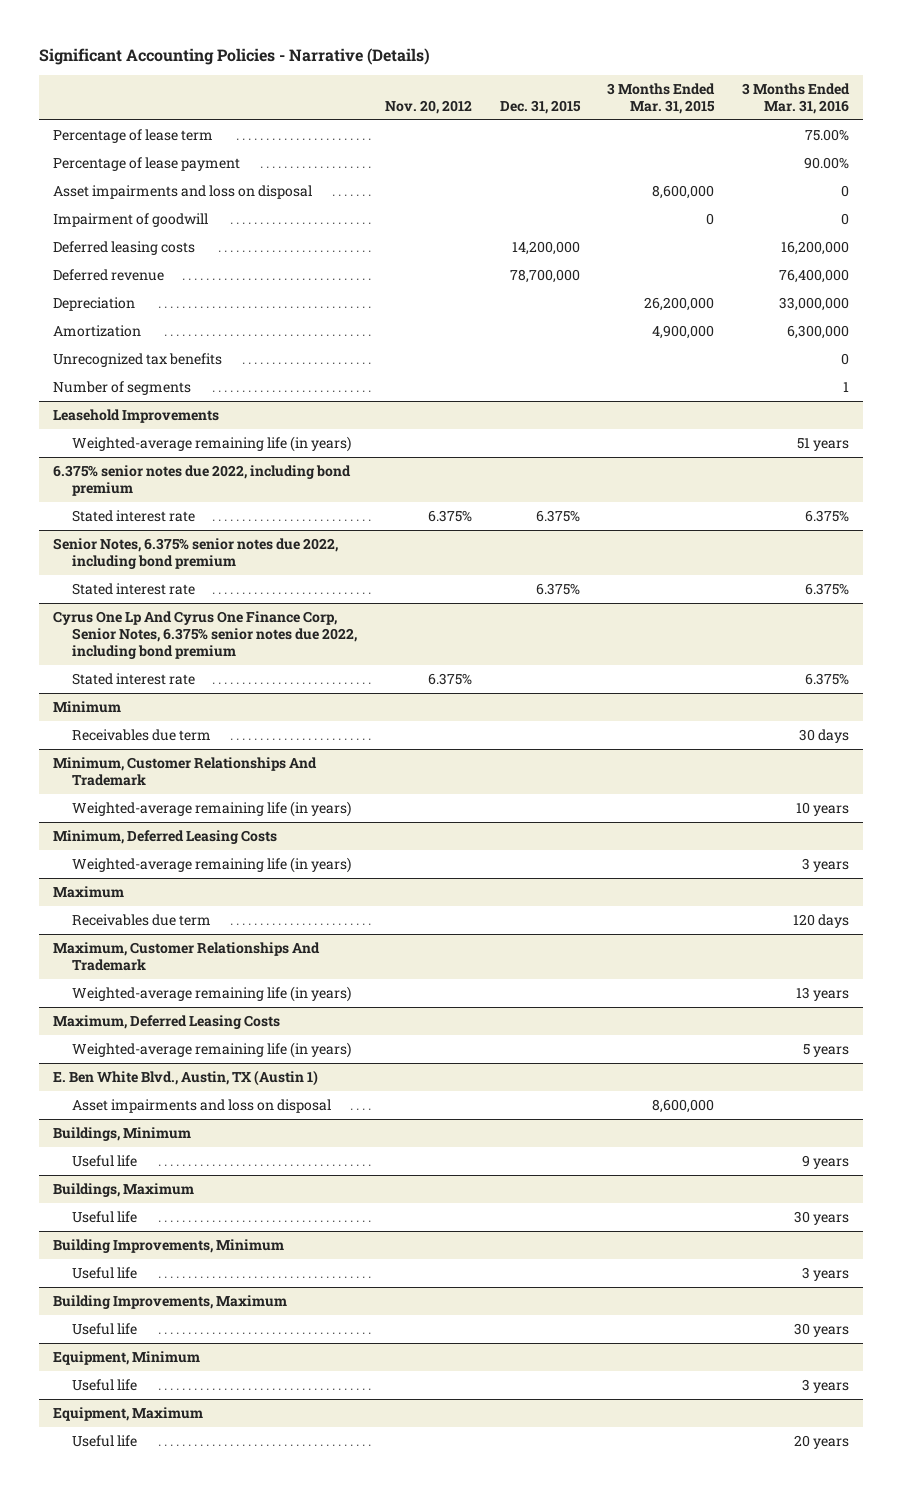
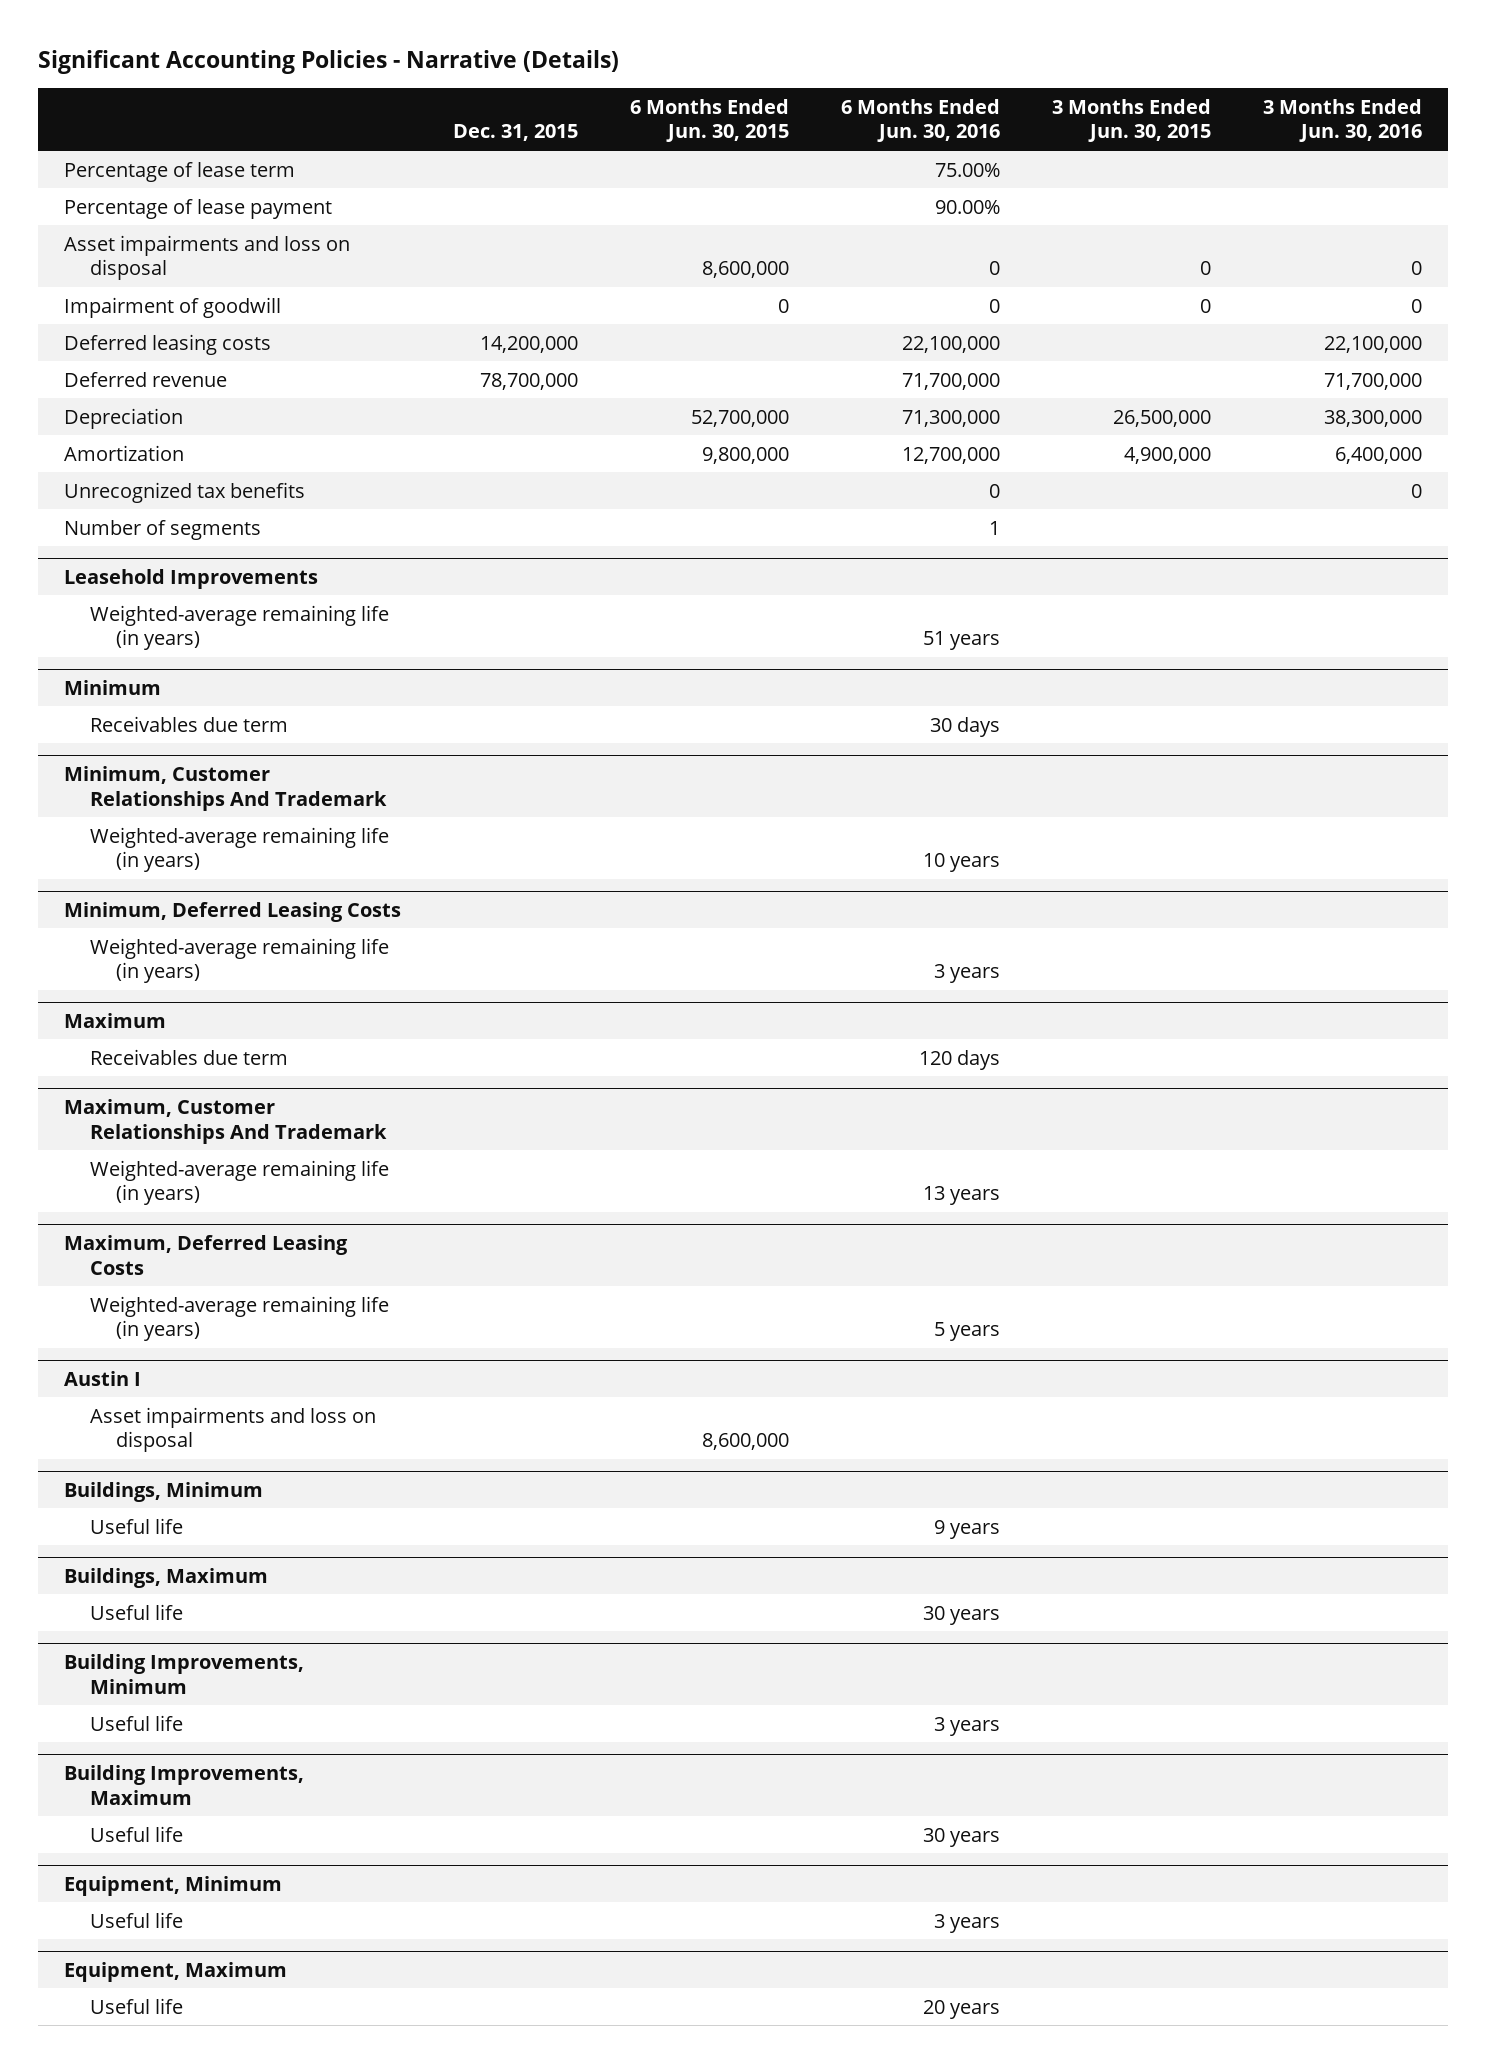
[384,99,472,114] Nov. 20, 2012 -> none
[607,82,716,114] 3 Months Ended Mar. 31, 2015 -> none
[742,82,851,114] 3 Months Ended Mar. 31, 2016 -> none
none -> [629,98,789,143] 6 Months Ended Jun. 30, 2015
none -> [841,98,1001,143] 6 Months Ended Jun. 30, 2016
none -> [1052,98,1212,143] 3 Months Ended Jun. 30, 2015
none -> [1263,98,1423,143] 3 Months Ended Jun. 30, 2016
[53,465,352,497] 6.375% senior notes due 2022, including bond premium -> none
[71,510,195,523] Stated interest rate -> none
[53,538,339,570] Senior Notes, 6.375% senior notes due 2022, including bond premium -> none
[71,583,195,596] Stated interest rate -> none
[53,611,357,660] Cyrus One Lp And Cyrus One Finance Corp, Senior Notes, 6.375% senior notes due 2022, including bond premium -> none
[71,673,195,686] Stated interest rate -> none
[53,1070,319,1087] E. Ben White Blvd., Austin, TX (Austin 1) -> [63,1370,141,1386] Austin I

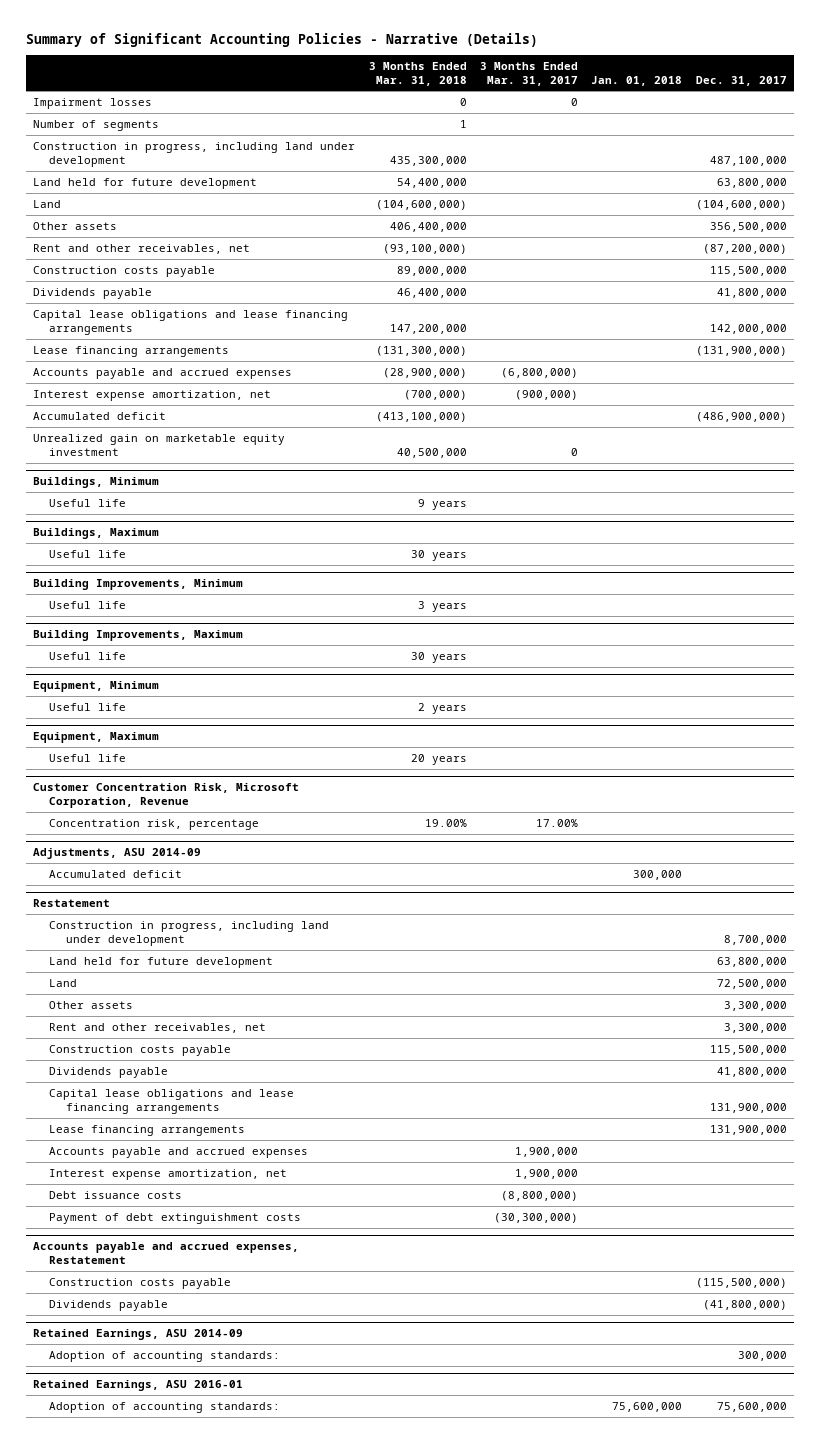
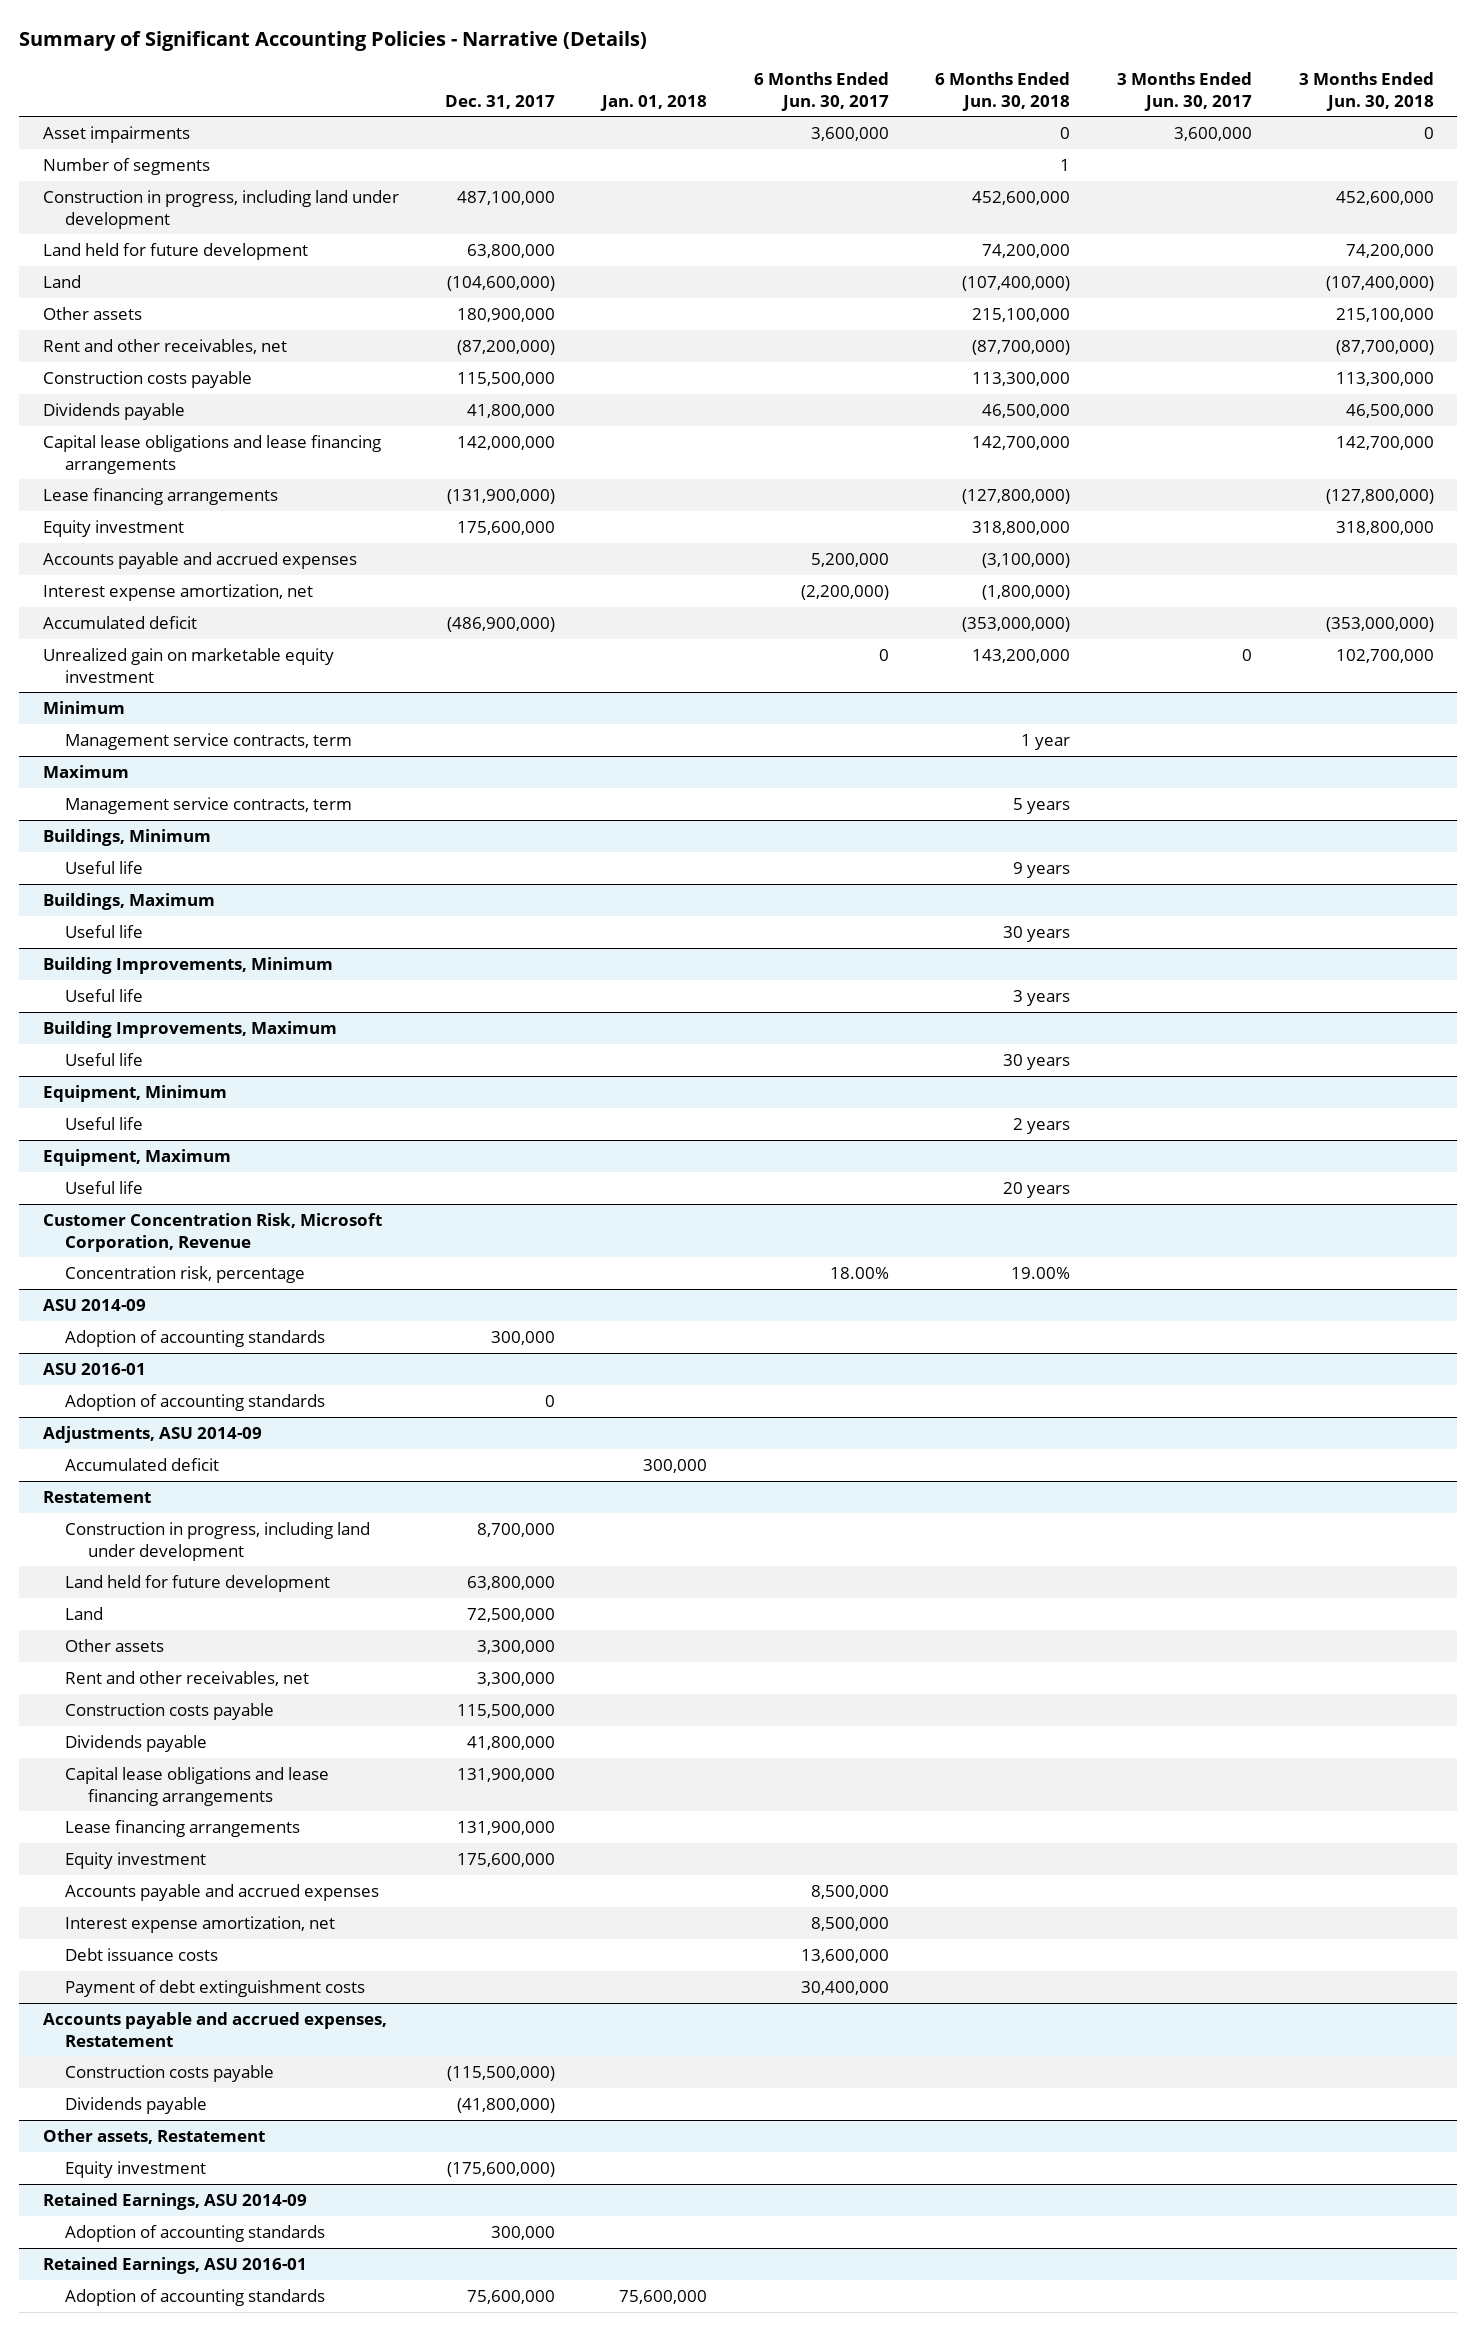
[368,61,467,86] 3 Months Ended Mar. 31, 2018 -> none
[479,61,578,86] 3 Months Ended Mar. 31, 2017 -> none
none -> [753,71,889,111] 6 Months Ended Jun. 30, 2017
none -> [935,71,1071,111] 6 Months Ended Jun. 30, 2018
none -> [1117,71,1253,111] 3 Months Ended Jun. 30, 2017
none -> [1298,71,1434,111] 3 Months Ended Jun. 30, 2018
[33,97,153,109] Impairment losses -> [42,126,190,144] Asset impairments
[709,221,787,232] 356,500,000 -> [457,308,556,323] 180,900,000
none -> [42,520,184,538] Equity investment
none -> [42,701,125,715] Minimum
none -> [65,733,353,751] Management service contracts, term
none -> [42,765,129,779] Maximum
none -> [65,797,353,815] Management service contracts, term
none -> [42,1299,146,1312] ASU 2014-09
none -> [65,1330,326,1348] Adoption of accounting standards
none -> [42,1363,146,1376] ASU 2016-01
none -> [65,1394,326,1412] Adoption of accounting standards
none -> [65,1852,207,1870] Equity investment
none -> [42,2129,265,2145] Other assets, Restatement
none -> [65,2161,207,2179] Equity investment
[49,1350,281,1362] Adoption of accounting standards: -> [65,2225,326,2243] Adoption of accounting standards
[49,1401,281,1413] Adoption of accounting standards: -> [65,2289,326,2307] Adoption of accounting standards

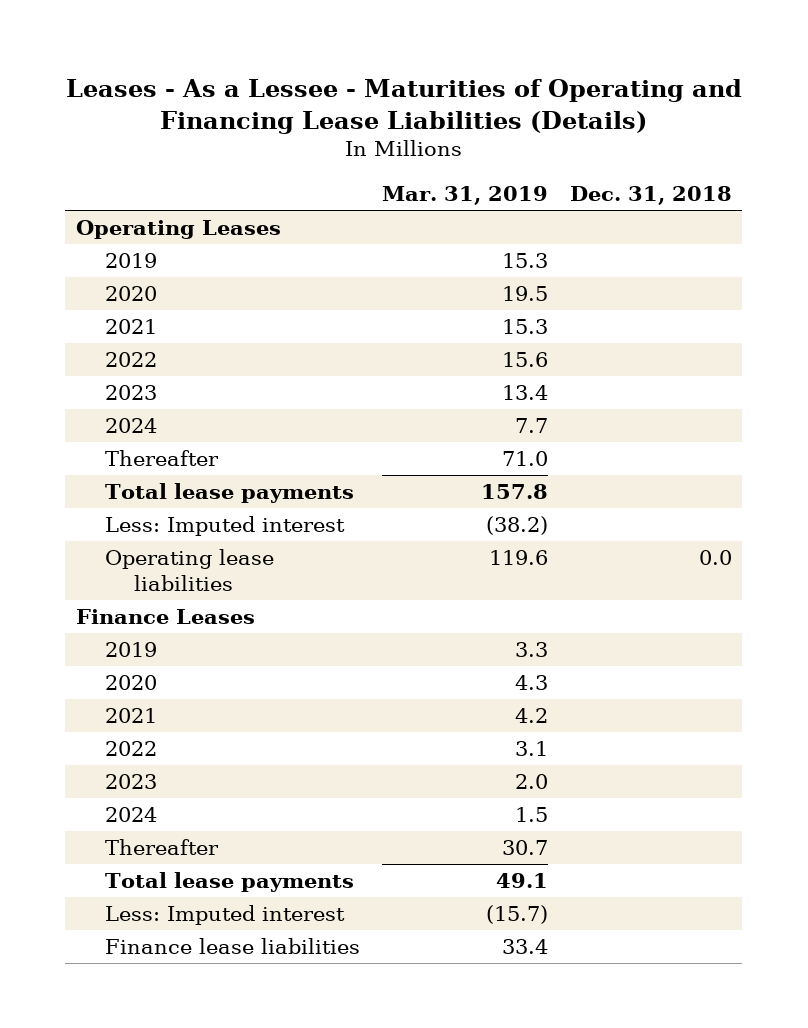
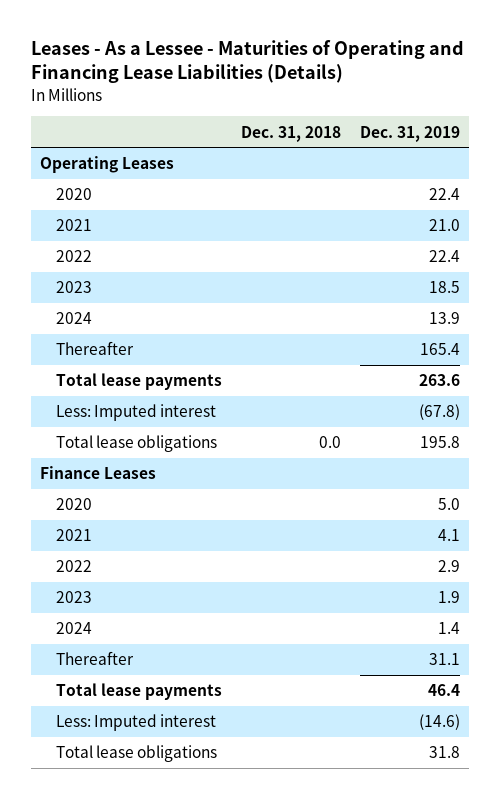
[381,185,548,205] Mar. 31, 2019 -> none
none -> [359,125,460,142] Dec. 31, 2019
[105,253,158,269] 2019 -> none
[105,549,275,592] Operating lease liabilities -> [55,435,217,453] Total lease obligations
[105,642,158,658] 2019 -> none
[105,938,361,955] Finance lease liabilities -> [55,745,217,763] Total lease obligations

